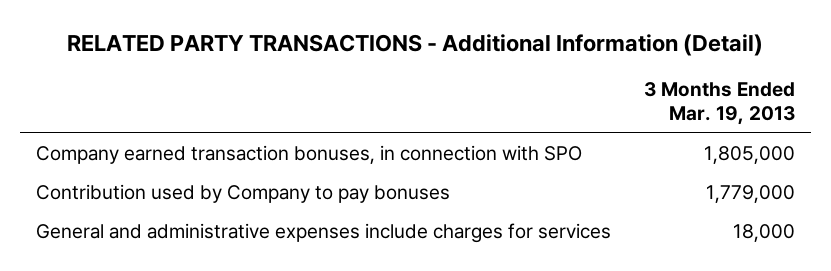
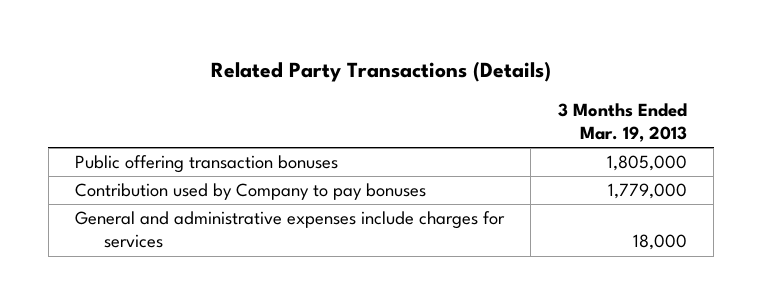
[67,33,764,56] RELATED PARTY TRANSACTIONS - Additional Information (Detail) -> [210,61,551,83] Related Party Transactions (Details)
[36,145,583,165] Company earned transaction bonuses, in connection with SPO -> [75,155,339,174] Public offering transaction bonuses

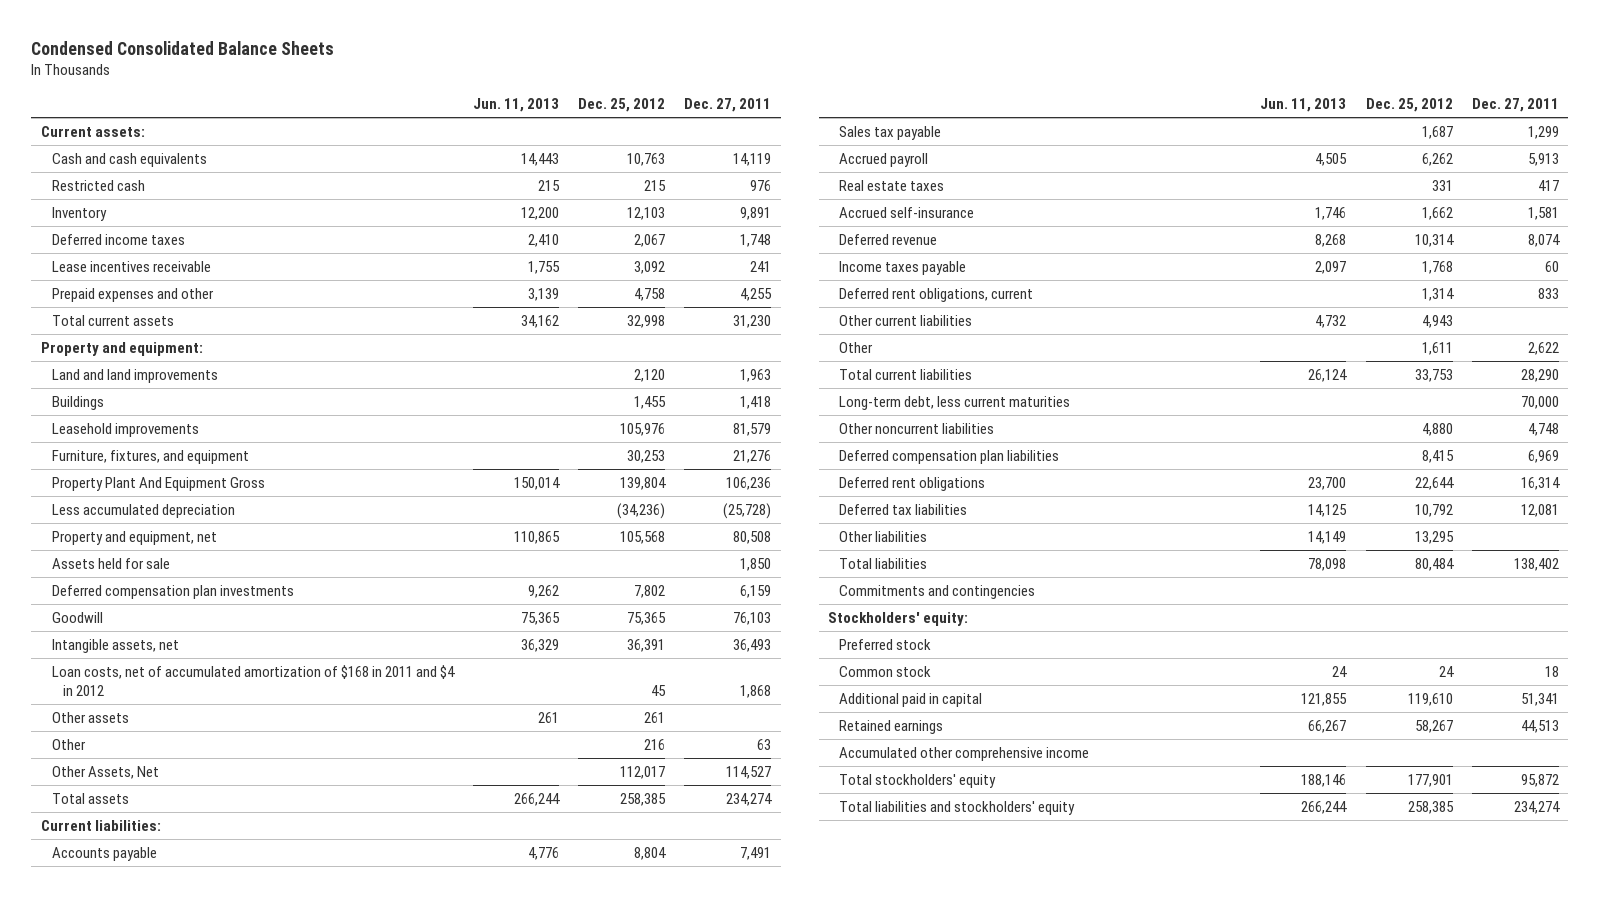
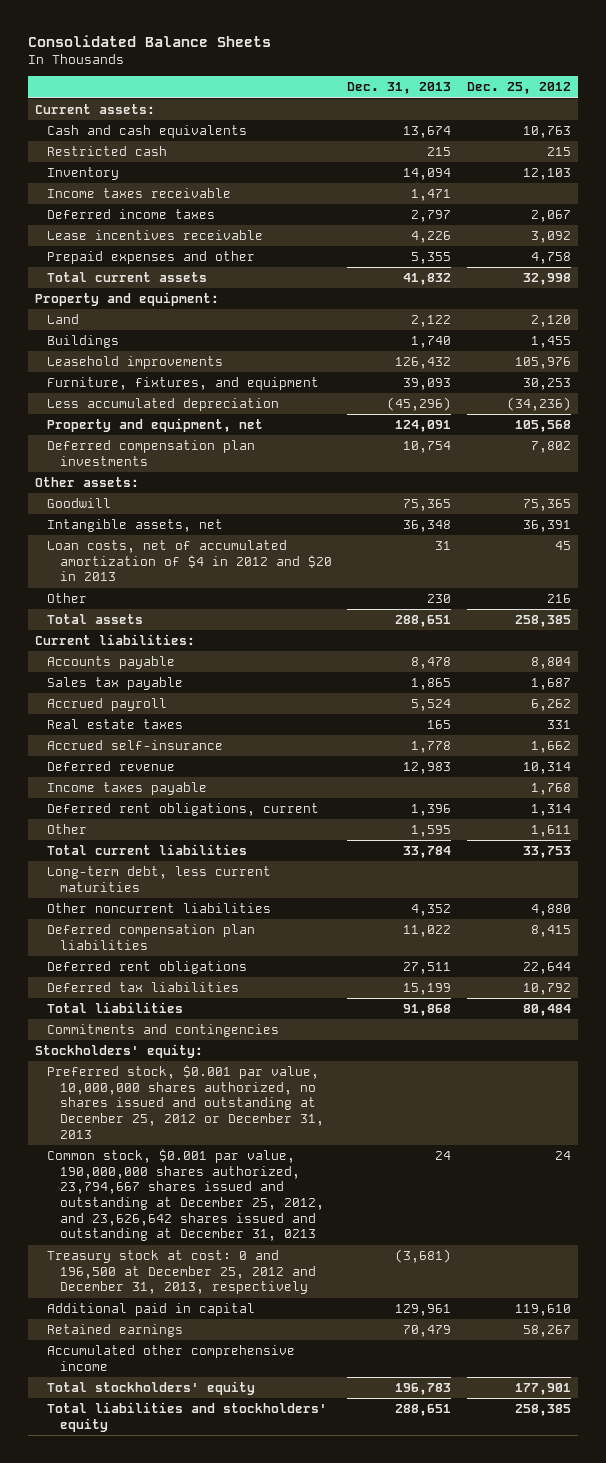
[31,40,335,55] Condensed Consolidated Balance Sheets -> [27,34,271,47] Consolidated Balance Sheets
[473,98,560,113] Jun. 11, 2013 -> none
[684,98,772,113] Dec. 27, 2011 -> none
none -> [347,82,452,95] Dec. 31, 2013
none -> [47,188,232,199] Income taxes receivable
[51,368,218,383] Land and land improvements -> [47,314,80,325] Land
[51,476,265,491] Property Plant And Equipment Gross -> none
[51,557,170,569] Assets held for sale -> none
none -> [35,477,140,488] Other assets:
[51,711,129,723] Other assets -> none
[51,664,455,697] Loan costs, net of accumulated amortization of $168 in 2011 and $4 in 2012 -> [47,540,332,582] Loan costs, net of accumulated amortization of $4 in 2012 and $20 in 2013
[51,765,159,779] Other Assets, Net -> none
[839,314,973,326] Other current liabilities -> none
[839,530,928,542] Other liabilities -> none
[839,638,932,650] Preferred stock -> [47,1065,324,1139] Preferred stock, $0.001 par value, 10,000,000 shares authorized, no shares issued and outstanding at December 25, 2012 or December 31, 2013
[839,665,932,677] Common stock -> [47,1149,324,1242] Common stock, $0.001 par value, 190,000,000 shares authorized, 23,794,667 shares issued and outstanding at December 25, 2012, and 23,626,642 shares issued and outstanding at December 31, 0213
none -> [47,1250,316,1295] Treasury stock at cost: 0 and 196,500 at December 25, 2012 and December 31, 2013, respectively

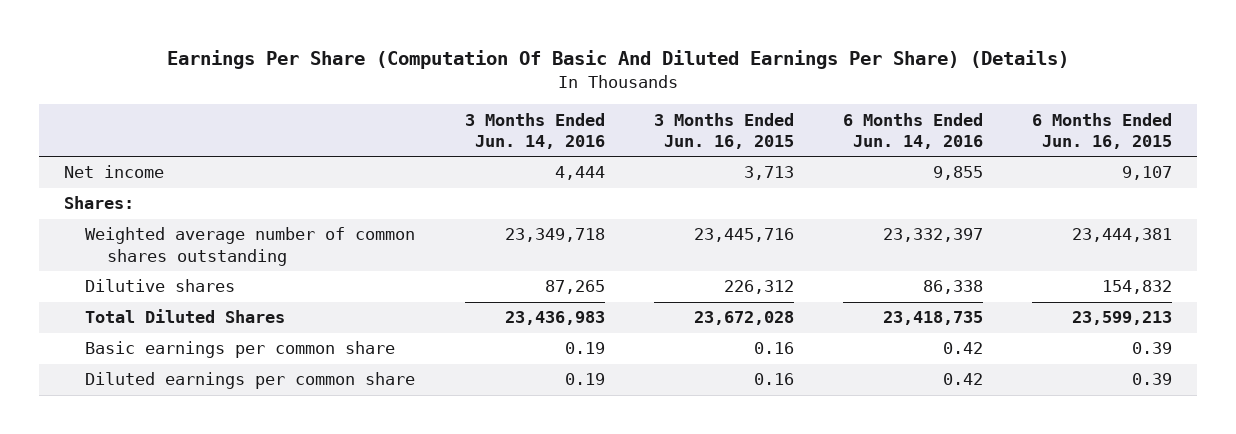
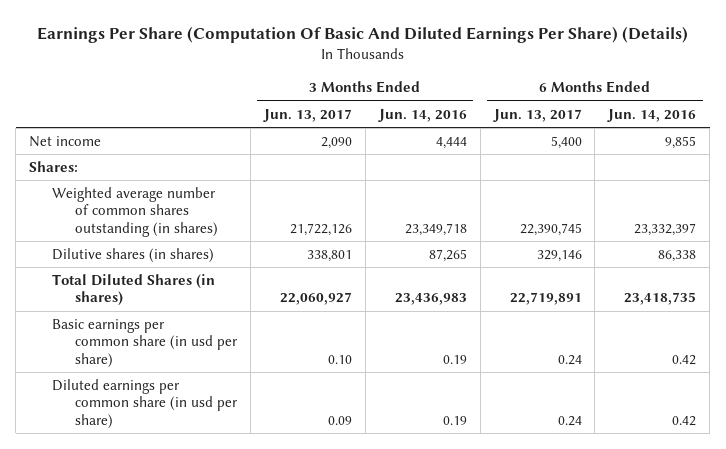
[653,112,794,149] 3 Months Ended Jun. 16, 2015 -> none
[1032,112,1173,149] 6 Months Ended Jun. 16, 2015 -> none
none -> [262,108,352,122] Jun. 13, 2017
none -> [492,108,582,122] Jun. 13, 2017
[85,227,416,266] Weighted average number of common shares outstanding -> [52,187,219,237] Weighted average number of common shares outstanding (in shares)
[85,279,236,293] Dilutive shares -> [52,248,215,264] Dilutive shares (in shares)
[85,309,286,324] Total Diluted Shares -> [52,274,216,307] Total Diluted Shares (in shares)
[85,341,396,359] Basic earnings per common share -> [52,319,239,368] Basic earnings per common share (in usd per share)
[85,372,416,390] Diluted earnings per common share -> [52,379,239,429] Diluted earnings per common share (in usd per share)

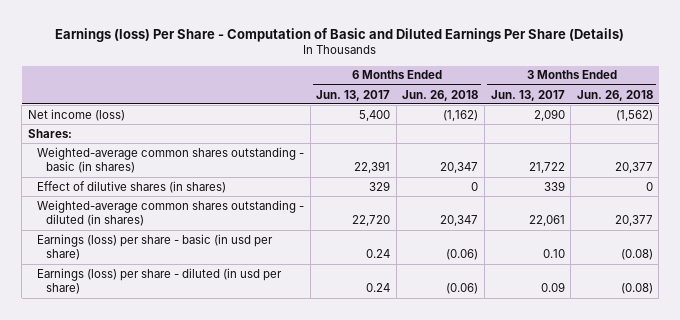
[36,26,688,44] Earnings Per Share (Computation Of Basic And Diluted Earnings Per Share) (Details) -> [55,28,625,43] Earnings (loss) Per Share - Computation of Basic and Diluted Earnings Per Share (Details)
[377,108,467,122] Jun. 14, 2016 -> none
[607,108,697,122] Jun. 14, 2016 -> none
none -> [402,89,479,101] Jun. 26, 2018
none -> [576,89,653,101] Jun. 26, 2018
[29,136,102,148] Net income -> [27,108,125,121] Net income (loss)
[52,187,219,237] Weighted average number of common shares outstanding (in shares) -> [36,146,304,174] Weighted-average common shares outstanding - basic (in shares)
[289,222,352,236] 21,722,126 -> [528,162,565,174] 21,722
[519,222,582,236] 22,390,745 -> [354,161,391,174] 22,391
[52,248,215,264] Dilutive shares (in shares) -> [36,180,226,193] Effect of dilutive shares (in shares)
[306,250,352,263] 338,801 -> [543,180,565,191] 339
[536,250,582,263] 329,146 -> [369,180,391,191] 329
[52,274,216,307] Total Diluted Shares (in shares) -> [36,199,304,227] Weighted-average common shares outstanding - diluted (in shares)
[279,292,352,306] 22,060,927 -> [528,215,565,227] 22,061
[509,292,582,306] 22,719,891 -> [352,215,391,227] 22,720
[52,319,239,368] Basic earnings per common share (in usd per share) -> [36,233,273,261] Earnings (loss) per share - basic (in usd per share)
[52,379,239,429] Diluted earnings per common share (in usd per share) -> [36,267,282,295] Earnings (loss) per share - diluted (in usd per share)

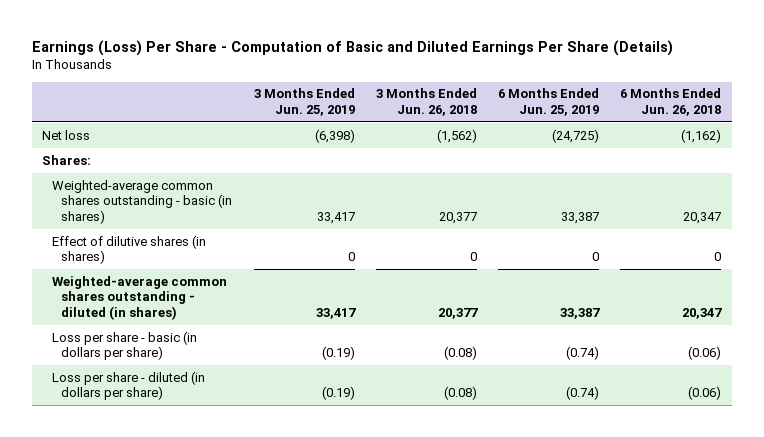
[55,28,625,43] Earnings (loss) Per Share - Computation of Basic and Diluted Earnings Per Share (Details) -> [31,39,673,56] Earnings (Loss) Per Share - Computation of Basic and Diluted Earnings Per Share (Details)
[316,89,391,101] Jun. 13, 2017 -> none
[490,89,565,101] Jun. 13, 2017 -> none
none -> [253,88,355,116] 3 Months Ended Jun. 25, 2019
none -> [497,88,599,116] 6 Months Ended Jun. 25, 2019
[27,108,125,121] Net income (loss) -> [42,129,91,140] Net loss
[36,233,273,261] Earnings (loss) per share - basic (in usd per share) -> [51,330,197,361] Loss per share - basic (in dollars per share)
[36,267,282,295] Earnings (loss) per share - diluted (in usd per share) -> [51,370,205,401] Loss per share - diluted (in dollars per share)

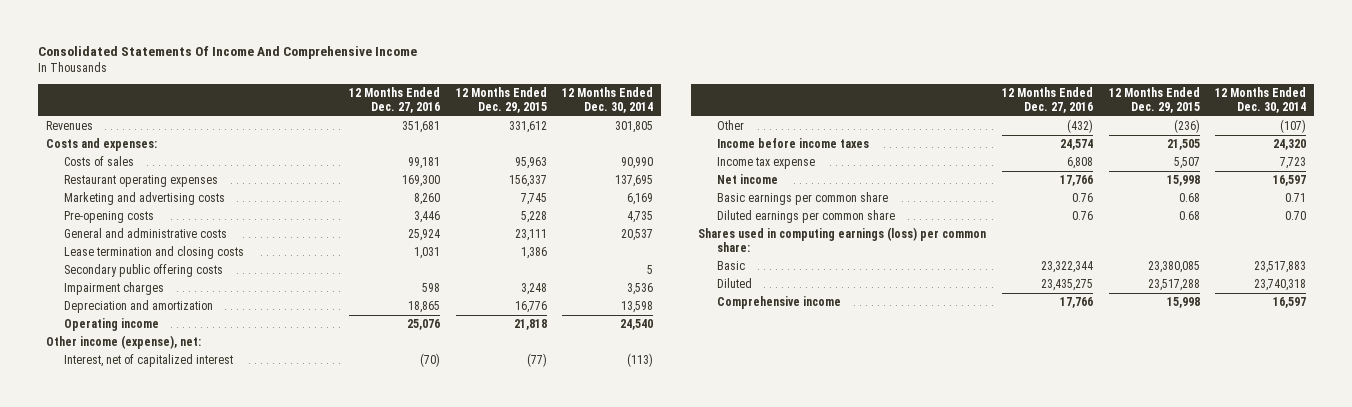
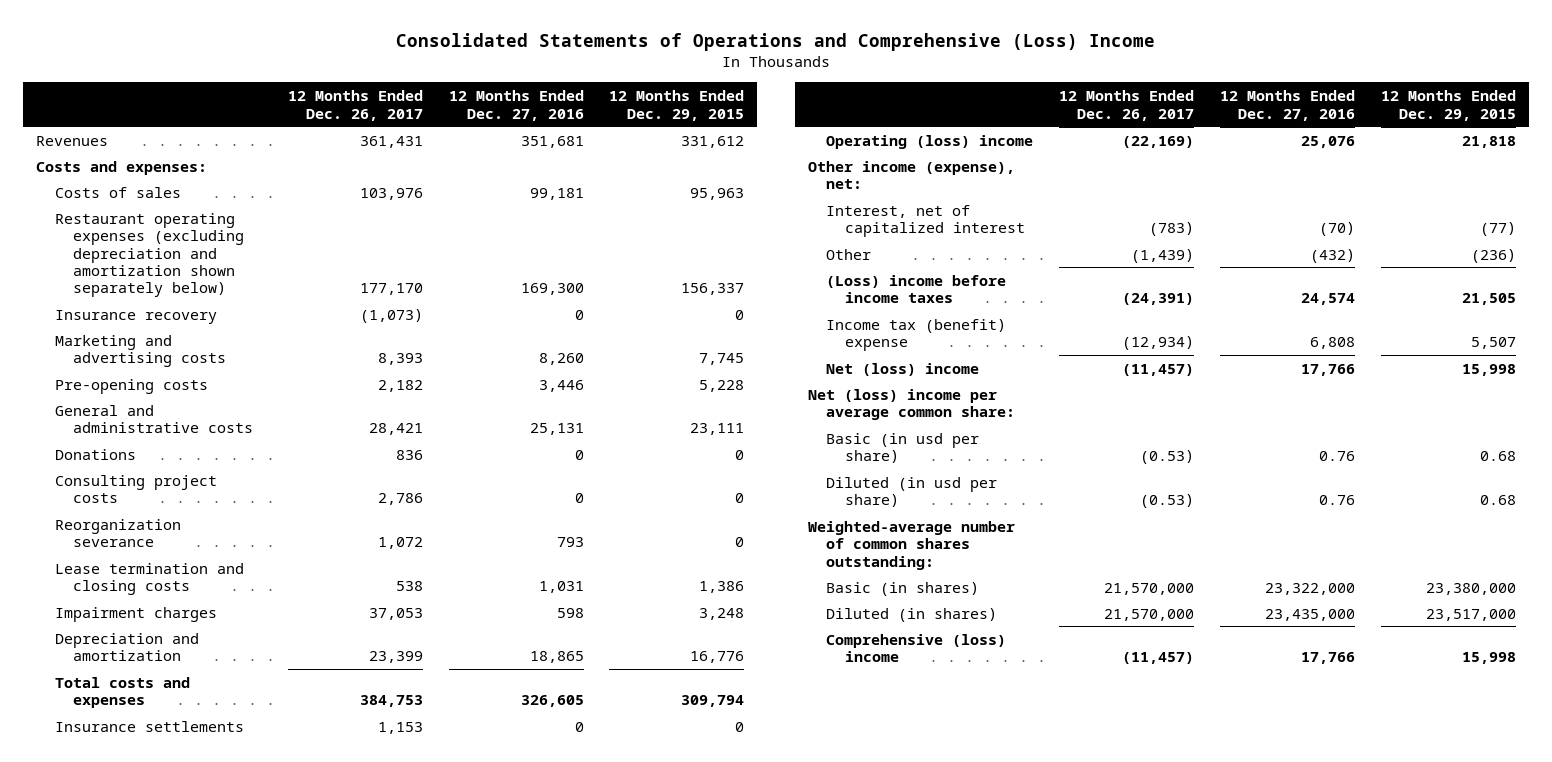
[37,46,417,60] Consolidated Statements Of Income And Comprehensive Income -> [396,32,1156,51] Consolidated Statements of Operations and Comprehensive (Loss) Income
[562,86,654,113] 12 Months Ended Dec. 30, 2014 -> none
none -> [287,90,423,121] 12 Months Ended Dec. 26, 2017
[64,174,219,187] Restaurant operating expenses -> [54,212,245,298] Restaurant operating expenses (excluding depreciation and amortization shown separately below)
none -> [54,309,217,324] Insurance recovery
[408,228,441,241] 25,924 -> [529,423,584,436] 25,131
none -> [54,448,136,460] Donations
none -> [54,474,217,504] Consulting project costs
none -> [54,518,181,548] Reorganization severance
[64,263,224,277] Secondary public offering costs -> none
none -> [54,676,190,709] Total costs and expenses
none -> [54,720,244,732] Insurance settlements
[64,317,160,331] Operating income -> [826,134,1034,149] Operating (loss) income
[716,137,869,148] Income before income taxes -> [826,274,1007,304] (Loss) income before income taxes
[716,156,815,169] Income tax expense -> [826,318,1007,352] Income tax (benefit) expense
[716,173,778,184] Net income -> [826,362,980,376] Net (loss) income
none -> [808,388,1016,421] Net (loss) income per average common share:
[716,191,888,205] Basic earnings per common share -> [826,432,980,464] Basic (in usd per share)
[716,209,895,223] Diluted earnings per common share -> [826,476,998,508] Diluted (in usd per share)
[698,226,987,253] Shares used in computing earnings (loss) per common share: -> [808,520,1016,570] Weighted-average number of common shares outstanding:
[716,260,745,270] Basic -> [826,581,980,596] Basic (in shares)
[1040,260,1093,273] 23,322,344 -> [1265,582,1356,595] 23,322,000
[1147,260,1200,273] 23,380,085 -> [1426,582,1517,595] 23,380,000
[716,277,752,288] Diluted -> [826,607,998,622] Diluted (in shares)
[1040,278,1093,291] 23,435,275 -> [1265,608,1356,621] 23,435,000
[1147,278,1200,291] 23,517,288 -> [1426,608,1517,621] 23,517,000
[716,295,841,309] Comprehensive income -> [826,633,1007,663] Comprehensive (loss) income

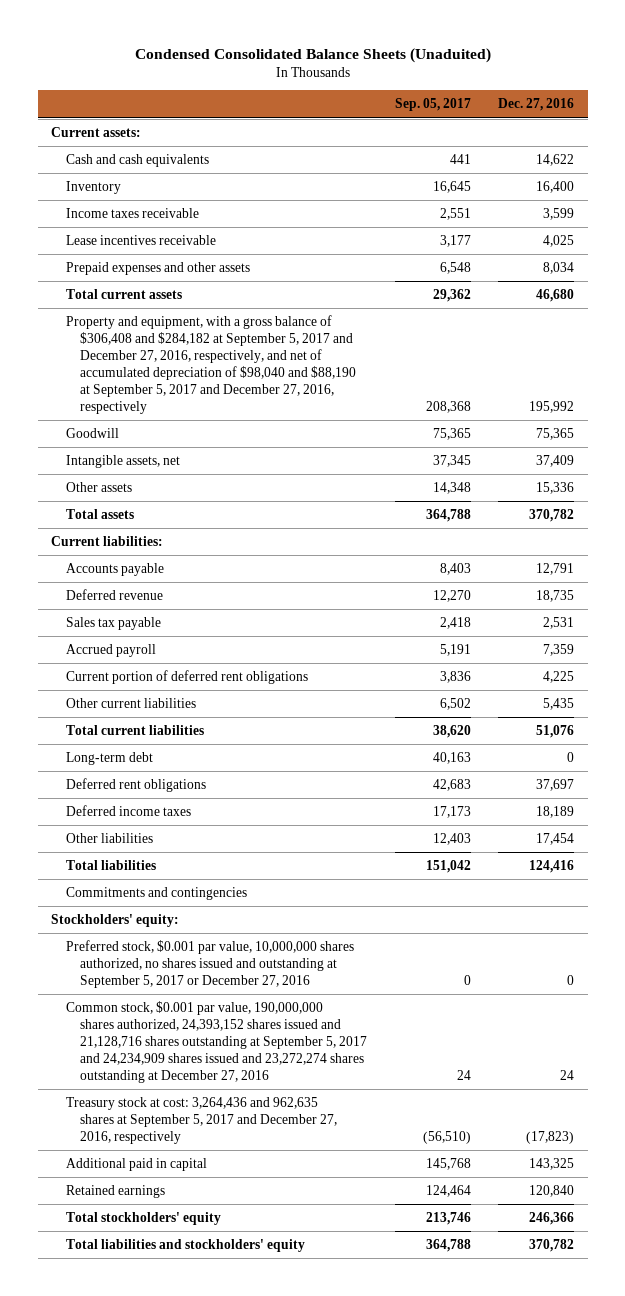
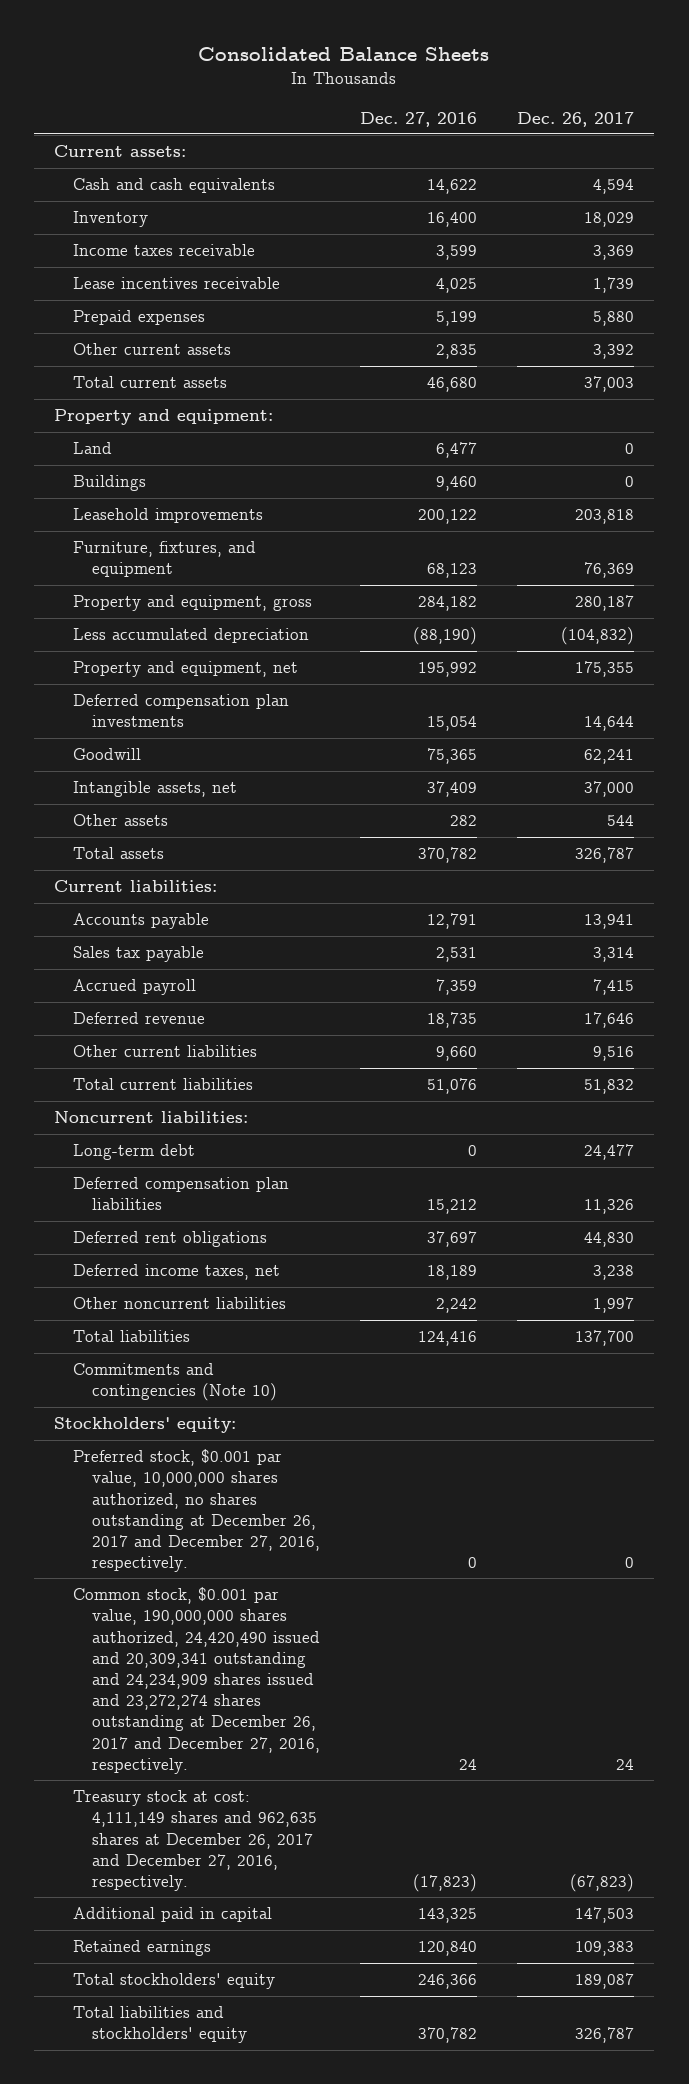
[134,47,491,63] Condensed Consolidated Balance Sheets (Unaduited) -> [198,46,490,61] Consolidated Balance Sheets
[394,98,471,112] Sep. 05, 2017 -> none
none -> [517,111,635,127] Dec. 26, 2017
[65,261,250,275] Prepaid expenses and other assets -> none
none -> [73,310,206,326] Prepaid expenses
none -> [73,343,232,356] Other current assets
none -> [54,409,274,426] Property and equipment:
none -> [73,442,113,455] Land
none -> [73,475,147,492] Buildings
none -> [73,508,264,524] Leasehold improvements
none -> [73,541,257,578] Furniture, fixtures, and equipment
none -> [73,595,313,612] Property and equipment, gross
none -> [73,628,310,644] Less accumulated depreciation
[65,314,357,415] Property and equipment, with a gross balance of $306,408 and $284,182 at September 5, 2017 and December 27, 2016, respectively, and net of accumulated depreciation of $98,040 and $88,190 at September 5, 2017 and December 27, 2016, respectively -> [73,661,299,678] Property and equipment, net
none -> [73,694,290,728] Deferred compensation plan investments
[536,481,575,494] 15,336 -> [450,815,478,827] 282
[65,669,308,684] Current portion of deferred rent obligations -> none
[65,588,163,600] Deferred revenue -> [73,1012,206,1025] Deferred revenue
[543,697,575,710] 5,435 -> [436,1046,478,1062] 9,660
none -> [54,1111,249,1124] Noncurrent liabilities:
none -> [73,1177,290,1211] Deferred compensation plan liabilities
[65,804,191,816] Deferred income taxes -> [73,1264,281,1281] Deferred income taxes, net
[65,832,153,843] Other liabilities -> [73,1297,287,1310] Other noncurrent liabilities
[536,832,575,845] 17,454 -> [436,1298,478,1314] 2,242
[65,886,247,900] Commitments and contingencies -> [73,1363,278,1402] Commitments and contingencies (Note 10)
[65,939,354,989] Preferred stock, $0.001 par value, 10,000,000 shares authorized, no shares issued and outstanding at September 5, 2017 or December 27, 2016 -> [73,1449,321,1573] Preferred stock, $0.001 par value, 10,000,000 shares authorized, no shares outstanding at December 26, 2017 and December 27, 2016, respectively.
[65,1000,368,1084] Common stock, $0.001 par value, 190,000,000 shares authorized, 24,393,152 shares issued and 21,128,716 shares outstanding at September 5, 2017 and 24,234,909 shares issued and 23,272,274 shares outstanding at December 27, 2016 -> [73,1587,321,1774] Common stock, $0.001 par value, 190,000,000 shares authorized, 24,420,490 issued and 20,309,341 outstanding and 24,234,909 shares issued and 23,272,274 shares outstanding at December 26, 2017 and December 27, 2016, respectively.
[65,1096,338,1145] Treasury stock at cost: 3,264,436 and 962,635 shares at September 5, 2017 and December 27, 2016, respectively -> [73,1790,318,1891] Treasury stock at cost: 4,111,149 shares and 962,635 shares at December 26, 2017 and December 27, 2016, respectively.

